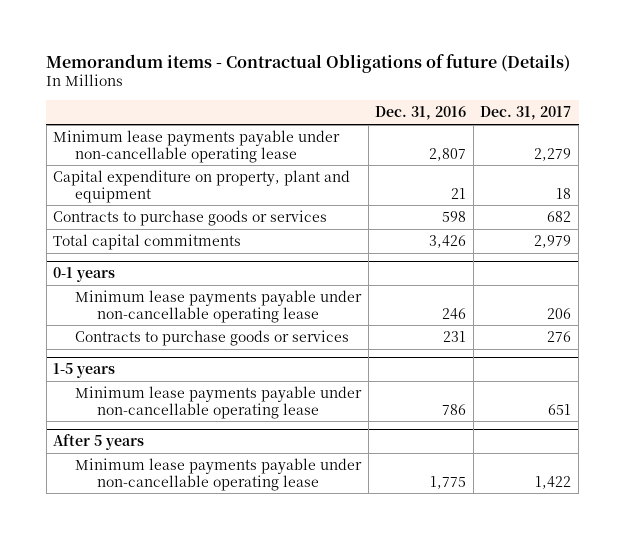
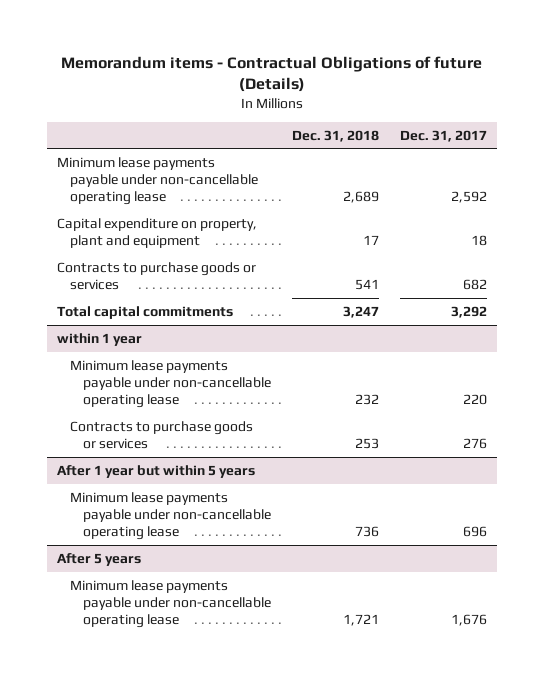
[375,106,467,121] Dec. 31, 2016 -> none
none -> [291,129,379,142] Dec. 31, 2018
[534,147,572,161] 2,279 -> [450,191,487,204] 2,592
[534,235,572,249] 2,979 -> [450,305,487,318] 3,292
[53,267,116,283] 0-1 years -> [57,332,143,346] within 1 year
[547,307,572,319] 206 -> [462,394,487,406] 220
[53,363,116,379] 1-5 years -> [57,464,256,478] After 1 year but within 5 years
[548,403,572,415] 651 -> [462,526,487,538] 696
[535,475,572,489] 1,422 -> [450,614,487,627] 1,676

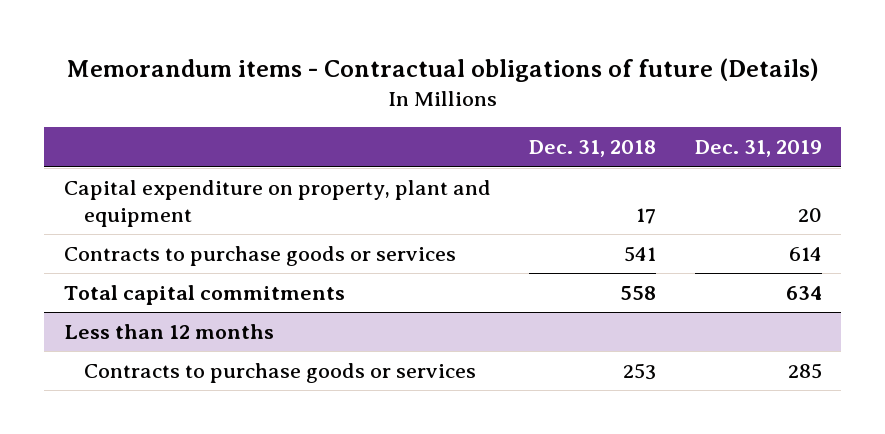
[60,56,482,93] Memorandum items - Contractual Obligations of future (Details) -> [65,58,819,83] Memorandum items - Contractual obligations of future (Details)
[399,129,487,142] Dec. 31, 2017 -> none
none -> [694,140,822,158] Dec. 31, 2019
[57,156,259,206] Minimum lease payments payable under non-cancellable operating lease -> none
[70,359,272,409] Minimum lease payments payable under non-cancellable operating lease -> none
[342,305,379,318] 3,247 -> [620,286,657,301] 558
[57,332,143,346] within 1 year -> [63,324,274,340] Less than 12 months
[57,464,256,478] After 1 year but within 5 years -> none
[70,491,272,541] Minimum lease payments payable under non-cancellable operating lease -> none
[57,552,142,566] After 5 years -> none
[70,579,272,629] Minimum lease payments payable under non-cancellable operating lease -> none

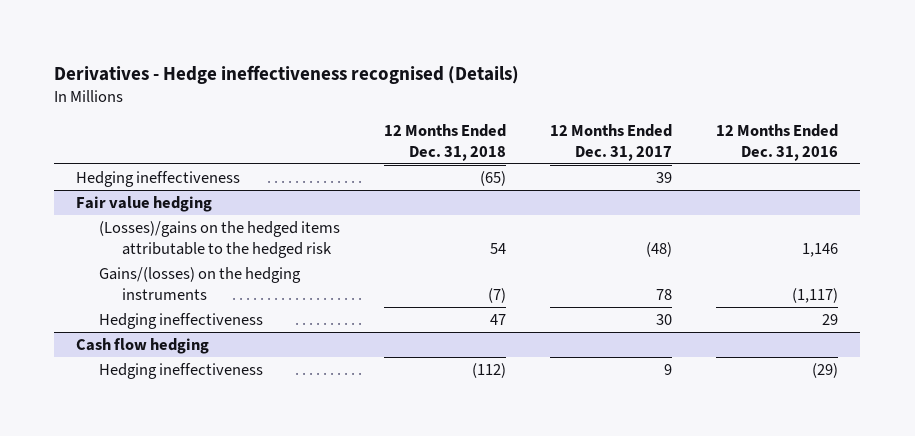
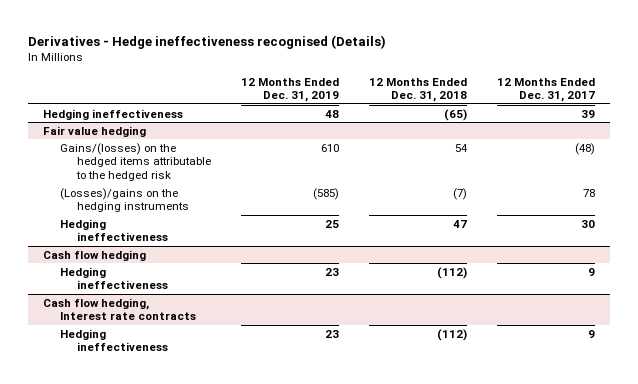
[716,124,839,161] 12 Months Ended Dec. 31, 2016 -> none
none -> [241,77,340,103] 12 Months Ended Dec. 31, 2019
[99,221,341,258] (Losses)/gains on the hedged items attributable to the hedged risk -> [60,142,212,181] Gains/(losses) on the hedged items attributable to the hedged risk
[99,267,302,300] Gains/(losses) on the hedging instruments -> [60,187,190,213] (Losses)/gains on the hedging instruments
none -> [42,297,197,321] Cash flow hedging, Interest rate contracts
none -> [60,328,169,352] Hedging ineffectiveness

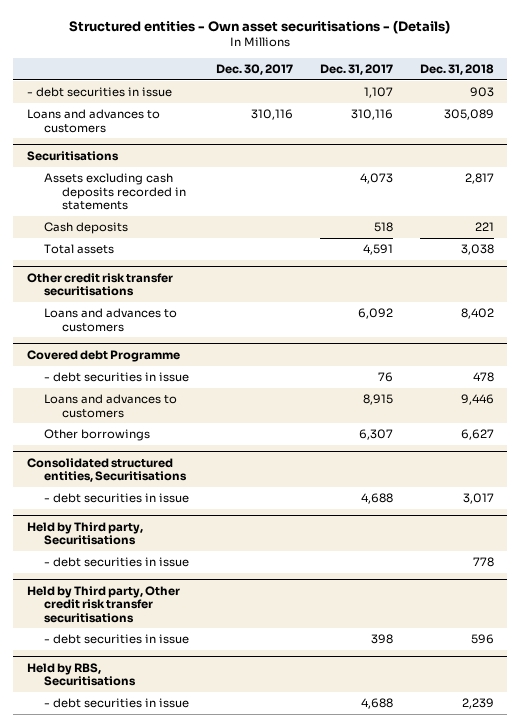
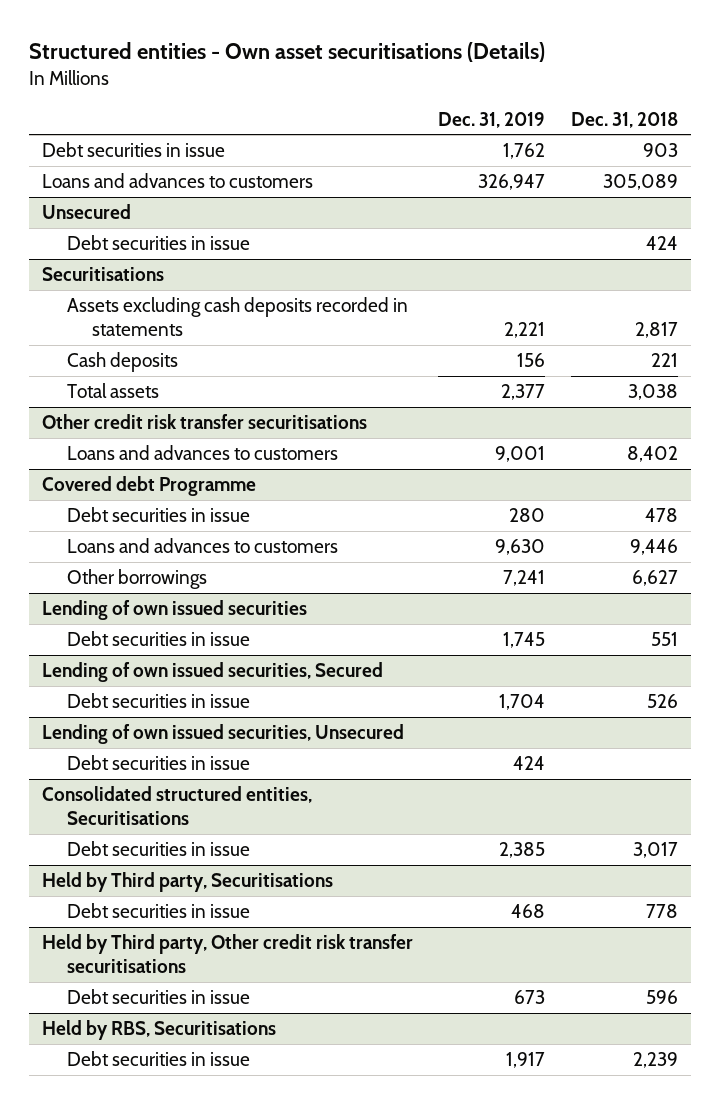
[69,19,451,34] Structured entities - Own asset securitisations - (Details) -> [28,41,545,62] Structured entities - Own asset securitisations (Details)
[215,63,293,75] Dec. 30, 2017 -> none
[319,63,393,75] Dec. 31, 2017 -> none
none -> [438,111,546,128] Dec. 31, 2019
[26,87,172,98] - debt securities in issue -> [41,142,225,158] Debt securities in issue
none -> [41,204,131,220] Unsecured
none -> [66,235,250,251] Debt securities in issue
[44,372,190,383] - debt securities in issue -> [66,507,250,523] Debt securities in issue
none -> [41,600,307,621] Lending of own issued securities
none -> [66,631,250,647] Debt securities in issue
none -> [41,662,383,683] Lending of own issued securities, Secured
none -> [66,693,250,709] Debt securities in issue
none -> [41,724,404,745] Lending of own issued securities, Unsecured
none -> [66,755,250,771] Debt securities in issue
[44,493,190,504] - debt securities in issue -> [66,841,250,857] Debt securities in issue
[44,557,190,568] - debt securities in issue -> [66,903,250,919] Debt securities in issue
[44,634,190,645] - debt securities in issue -> [66,989,250,1005] Debt securities in issue
[44,698,190,709] - debt securities in issue -> [66,1051,250,1067] Debt securities in issue

